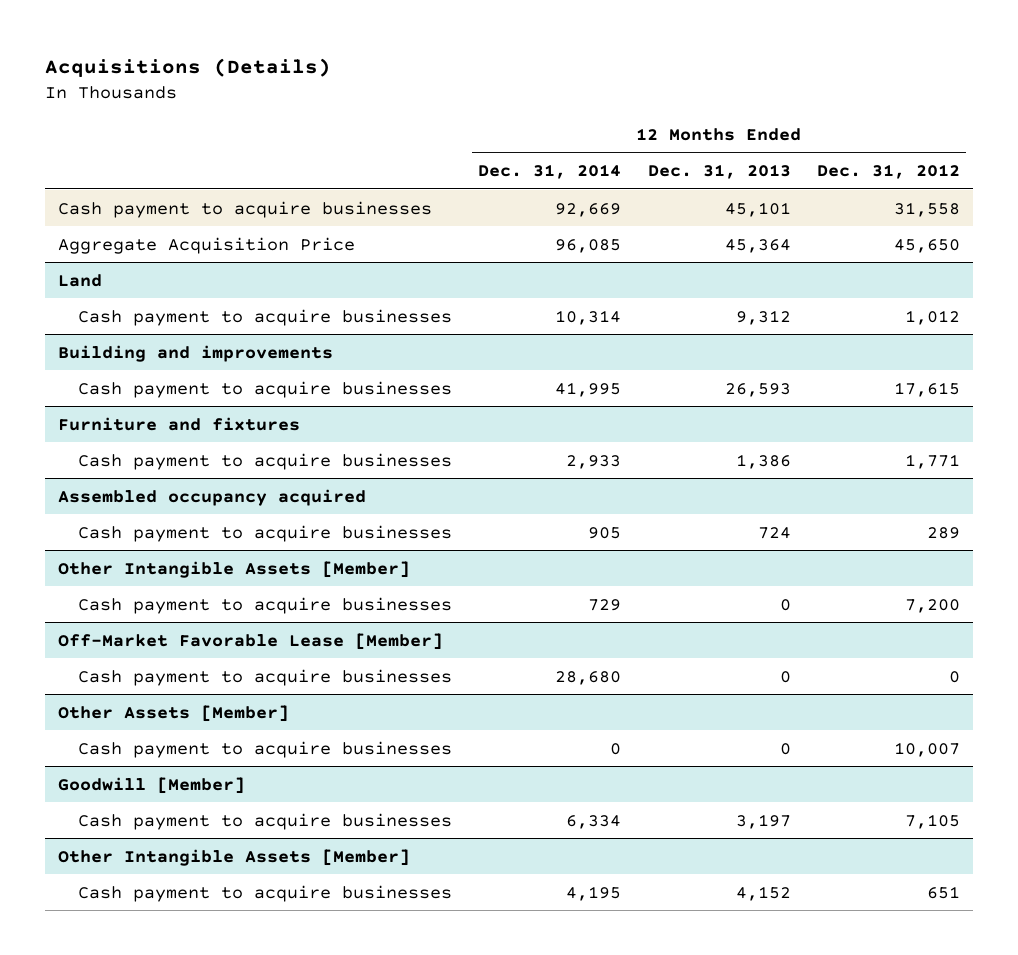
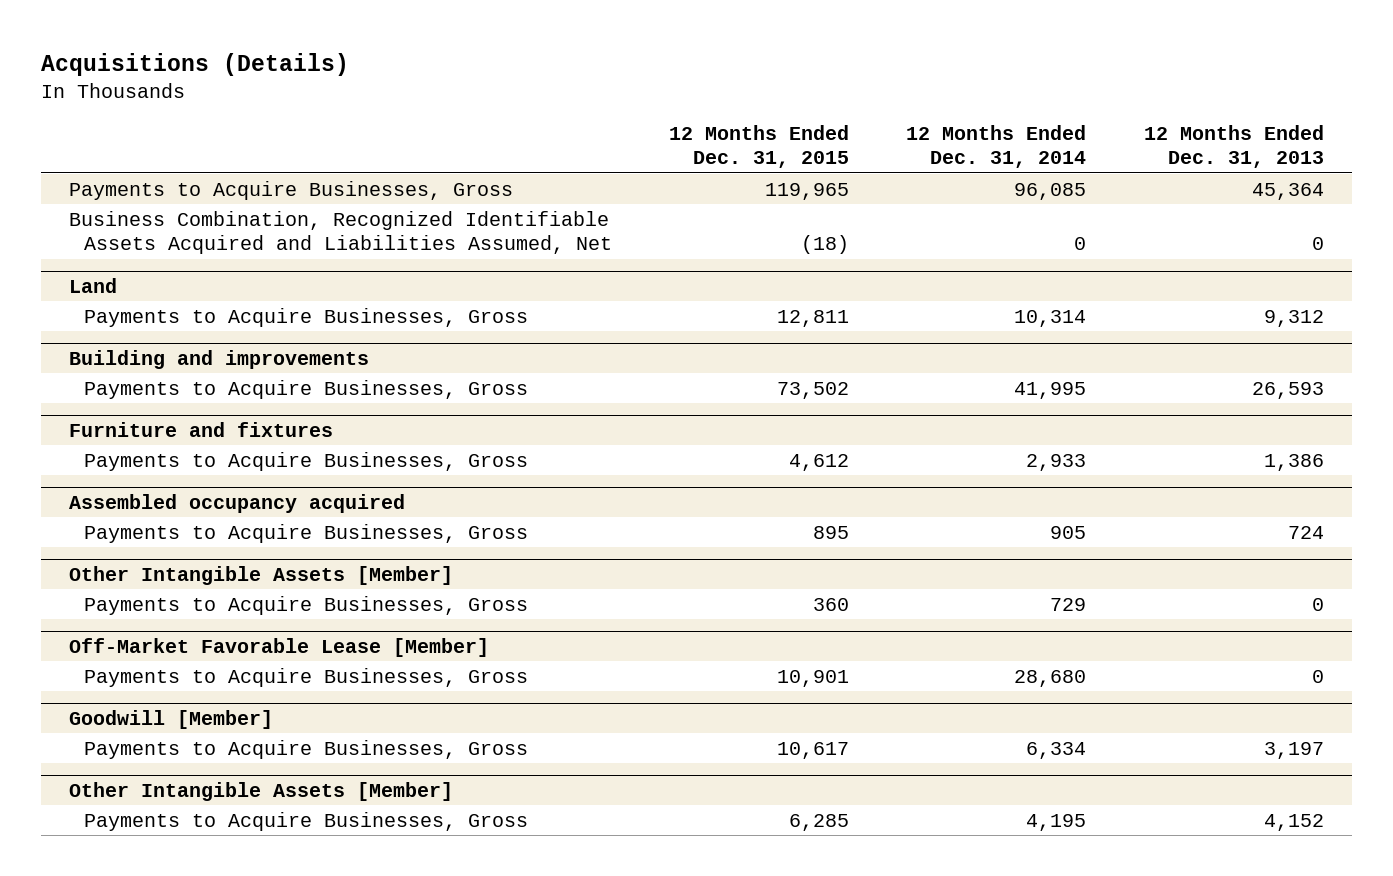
[816,164,960,180] Dec. 31, 2012 -> none
none -> [669,124,850,169] 12 Months Ended Dec. 31, 2015
[57,236,355,254] Aggregate Acquisition Price -> none
[57,200,432,218] Cash payment to acquire businesses -> [69,180,514,200] Payments to Acquire Businesses, Gross
[555,202,622,217] 92,669 -> [1014,182,1087,200] 96,085
[724,201,791,217] 45,101 -> [1251,182,1324,200] 45,364
none -> [69,210,613,255] Business Combination, Recognized Identifiable Assets Acquired and Liabilities Assumed, Net
[78,308,453,326] Cash payment to acquire businesses -> [84,307,529,327] Payments to Acquire Businesses, Gross
[78,380,453,398] Cash payment to acquire businesses -> [84,379,529,399] Payments to Acquire Businesses, Gross
[78,452,453,470] Cash payment to acquire businesses -> [84,451,529,471] Payments to Acquire Businesses, Gross
[78,524,453,542] Cash payment to acquire businesses -> [84,523,529,543] Payments to Acquire Businesses, Gross
[78,596,453,614] Cash payment to acquire businesses -> [84,595,529,615] Payments to Acquire Businesses, Gross
[57,704,289,722] Other Assets [Member] -> none
[78,740,453,758] Cash payment to acquire businesses -> none
[78,668,453,686] Cash payment to acquire businesses -> [84,667,529,687] Payments to Acquire Businesses, Gross
[78,812,453,830] Cash payment to acquire businesses -> [84,739,529,759] Payments to Acquire Businesses, Gross
[78,884,453,902] Cash payment to acquire businesses -> [84,811,529,831] Payments to Acquire Businesses, Gross

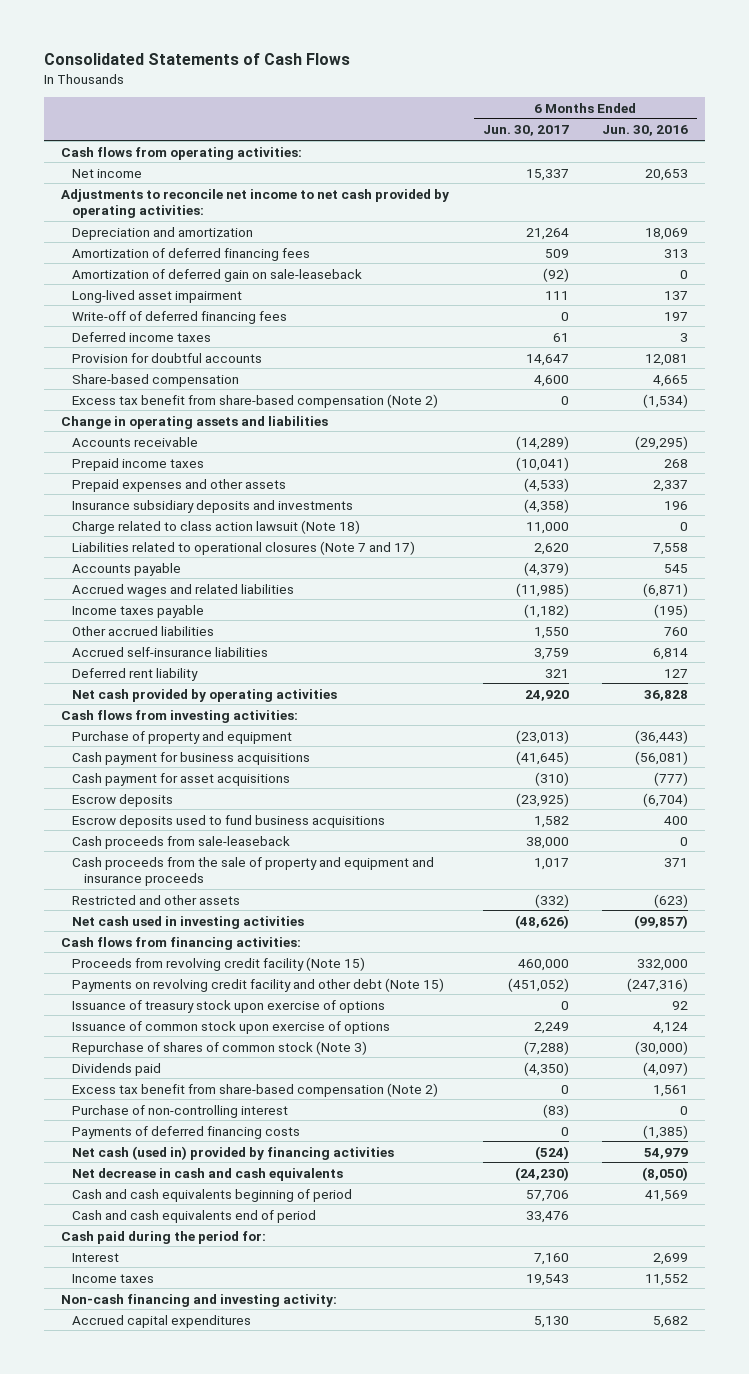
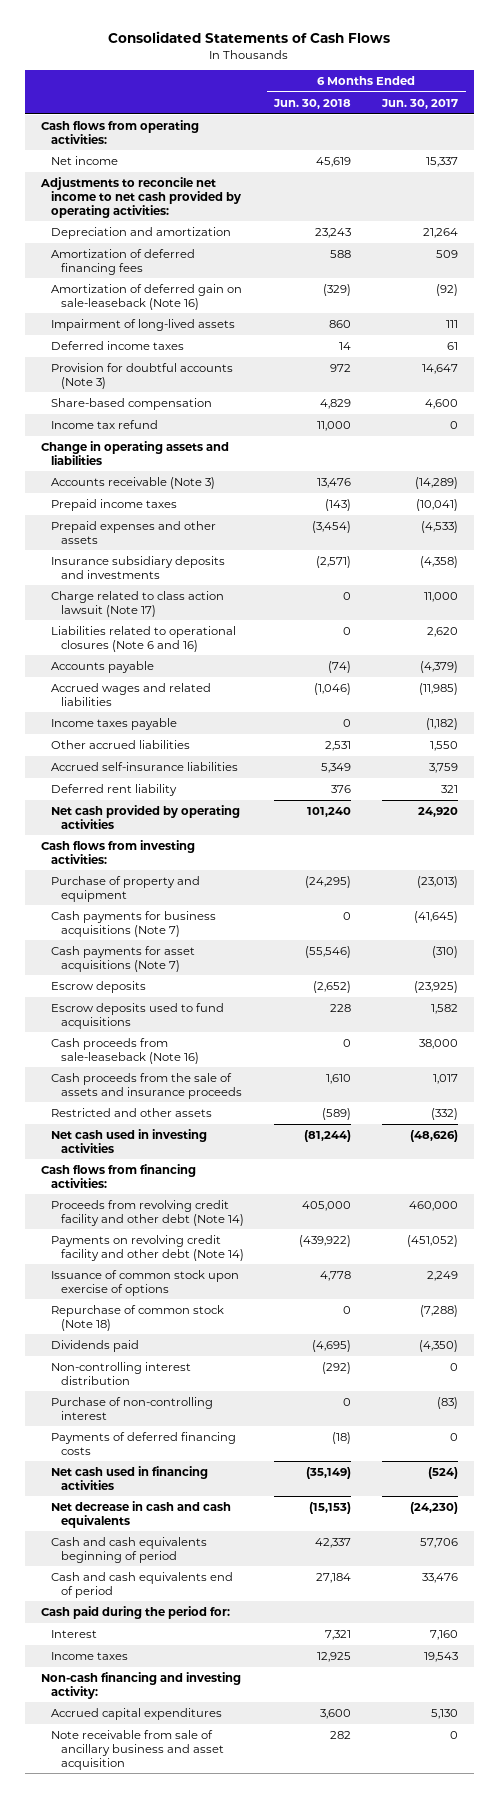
[602,125,689,137] Jun. 30, 2016 -> none
none -> [273,98,352,109] Jun. 30, 2018
[72,310,288,324] Write-off of deferred financing fees -> none
[72,268,363,282] Amortization of deferred gain on sale-leaseback -> [50,283,242,310] Amortization of deferred gain on sale-leaseback (Note 16)
[72,289,243,303] Long-lived asset impairment -> [50,318,235,331] Impairment of long-lived assets
[72,352,263,363] Provision for doubtful accounts -> [50,362,233,389] Provision for doubtful accounts (Note 3)
[72,393,439,408] Excess tax benefit from share-based compensation (Note 2) -> none
none -> [50,419,158,429] Income tax refund
[72,436,199,447] Accounts receivable -> [50,476,215,489] Accounts receivable (Note 3)
[72,519,361,534] Charge related to class action lawsuit (Note 18) -> [50,590,224,617] Charge related to class action lawsuit (Note 17)
[72,540,416,555] Liabilities related to operational closures (Note 7 and 17) -> [50,625,236,652] Liabilities related to operational closures (Note 6 and 16)
[72,751,311,765] Cash payment for business acquisitions -> [50,910,216,937] Cash payments for business acquisitions (Note 7)
[72,772,291,786] Cash payment for asset acquisitions -> [50,945,195,972] Cash payments for asset acquisitions (Note 7)
[72,814,386,828] Escrow deposits used to fund business acquisitions -> [50,1002,224,1029] Escrow deposits used to fund acquisitions
[72,835,291,849] Cash proceeds from sale-leaseback -> [50,1037,199,1064] Cash proceeds from sale-leaseback (Note 16)
[72,856,435,886] Cash proceeds from the sale of property and equipment and insurance proceeds -> [50,1072,242,1099] Cash proceeds from the sale of assets and insurance proceeds
[72,999,386,1013] Issuance of treasury stock upon exercise of options -> none
[72,956,366,971] Proceeds from revolving credit facility (Note 15) -> [50,1199,244,1226] Proceeds from revolving credit facility and other debt (Note 14)
[72,977,445,992] Payments on revolving credit facility and other debt (Note 15) -> [50,1234,244,1261] Payments on revolving credit facility and other debt (Note 14)
[72,1040,368,1055] Repurchase of shares of common stock (Note 3) -> [50,1304,224,1331] Repurchase of common stock (Note 18)
[72,1082,439,1097] Excess tax benefit from share-based compensation (Note 2) -> none
none -> [50,1361,191,1385] Non-controlling interest distribution
[72,1145,395,1160] Net cash (used in) provided by financing activities -> [50,1465,208,1490] Net cash used in financing activities
none -> [50,1729,224,1770] Note receivable from sale of ancillary business and asset acquisition

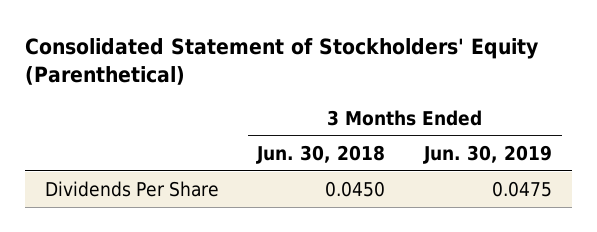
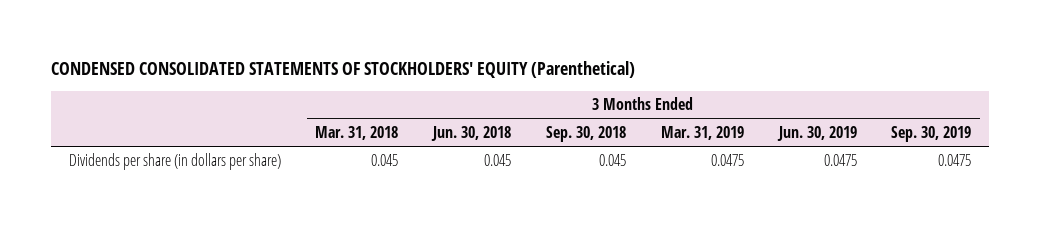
[25,37,539,86] Consolidated Statement of Stockholders' Equity (Parenthetical) -> [51,61,636,79] CONDENSED CONSOLIDATED STATEMENTS OF STOCKHOLDERS' EQUITY (Parenthetical)
none -> [315,125,399,140] Mar. 31, 2018
none -> [546,125,627,142] Sep. 30, 2018
none -> [660,125,744,140] Mar. 31, 2019
none -> [891,125,972,142] Sep. 30, 2019
[44,181,219,198] Dividends Per Share -> [68,153,281,171] Dividends per share (in dollars per share)
[325,181,386,198] 0.0450 -> [484,154,512,167] 0.045

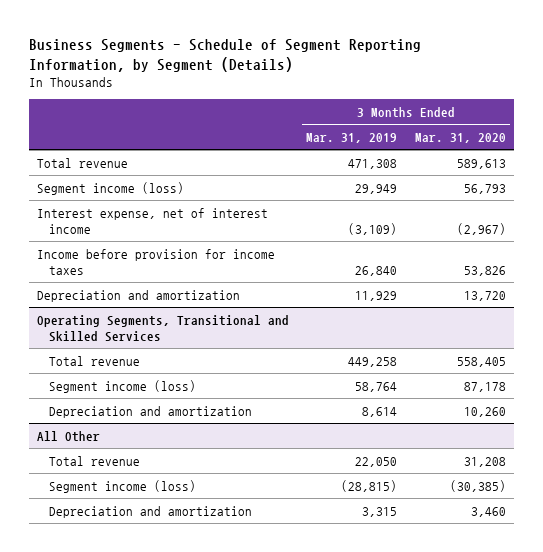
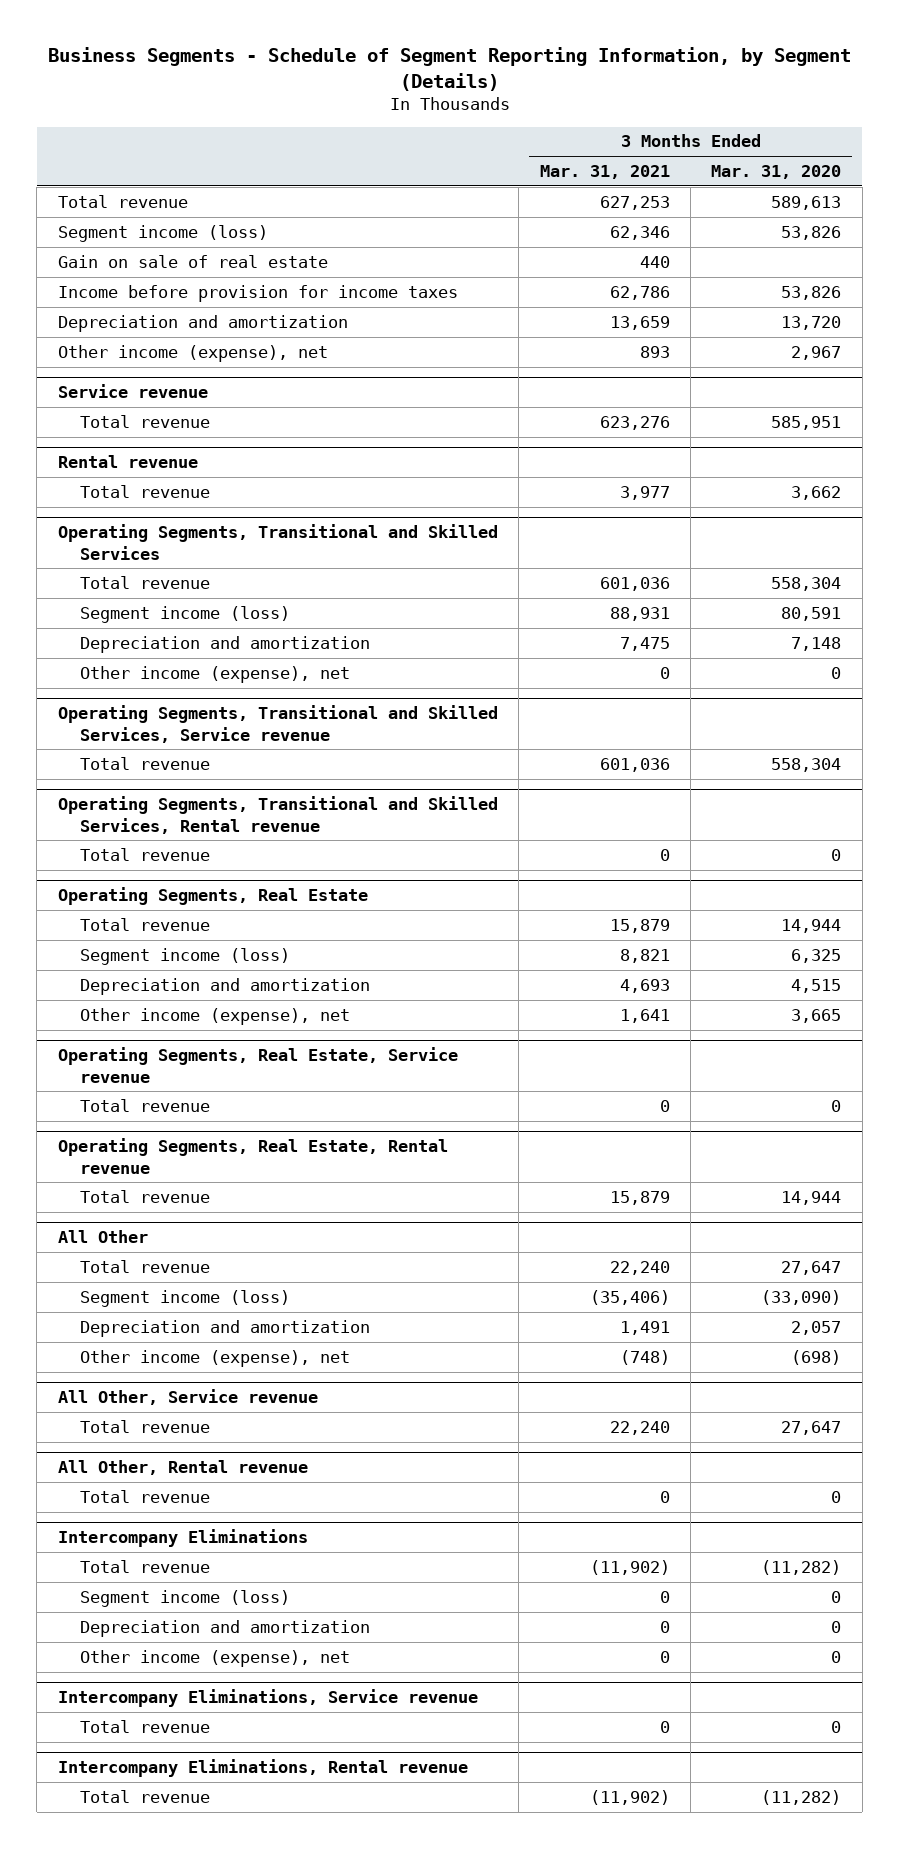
[306,133,398,144] Mar. 31, 2019 -> none
none -> [539,164,670,179] Mar. 31, 2021
[37,207,269,234] Interest expense, net of interest income -> none
[463,183,506,194] 56,793 -> [781,225,842,240] 53,826
none -> [57,254,328,268] Gain on sale of real estate
none -> [57,344,328,362] Other income (expense), net
none -> [57,384,208,399] Service revenue
none -> [79,414,210,428] Total revenue
none -> [57,455,198,469] Rental revenue
none -> [79,484,210,498] Total revenue
[456,356,506,367] 558,405 -> [771,576,842,591] 558,304
[463,381,506,392] 87,178 -> [781,606,842,621] 80,591
[463,406,506,417] 10,260 -> [791,636,842,651] 7,148
none -> [79,665,350,683] Other income (expense), net
none -> [57,705,498,743] Operating Segments, Transitional and Skilled Services, Service revenue
none -> [79,756,210,770] Total revenue
none -> [57,796,498,834] Operating Segments, Transitional and Skilled Services, Rental revenue
none -> [79,847,210,861] Total revenue
none -> [57,887,368,906] Operating Segments, Real Estate
none -> [79,917,210,931] Total revenue
none -> [79,947,290,965] Segment income (loss)
none -> [79,977,370,995] Depreciation and amortization
none -> [79,1007,350,1025] Other income (expense), net
none -> [57,1047,458,1083] Operating Segments, Real Estate, Service revenue
none -> [79,1098,210,1112] Total revenue
none -> [57,1138,448,1174] Operating Segments, Real Estate, Rental revenue
none -> [79,1189,210,1203] Total revenue
[463,456,506,467] 31,208 -> [781,1260,842,1275] 27,647
[449,479,506,492] (30,385) -> [761,1289,842,1305] (33,090)
[470,506,506,517] 3,460 -> [791,1320,842,1335] 2,057
none -> [79,1349,350,1367] Other income (expense), net
none -> [57,1389,318,1406] All Other, Service revenue
none -> [79,1419,210,1433] Total revenue
none -> [57,1460,308,1476] All Other, Rental revenue
none -> [79,1489,210,1503] Total revenue
none -> [57,1529,308,1548] Intercompany Eliminations
none -> [79,1559,210,1573] Total revenue
none -> [79,1589,290,1607] Segment income (loss)
none -> [79,1619,370,1637] Depreciation and amortization
none -> [79,1649,350,1667] Other income (expense), net
none -> [57,1689,478,1708] Intercompany Eliminations, Service revenue
none -> [79,1719,210,1733] Total revenue
none -> [57,1759,468,1778] Intercompany Eliminations, Rental revenue
none -> [79,1789,210,1803] Total revenue

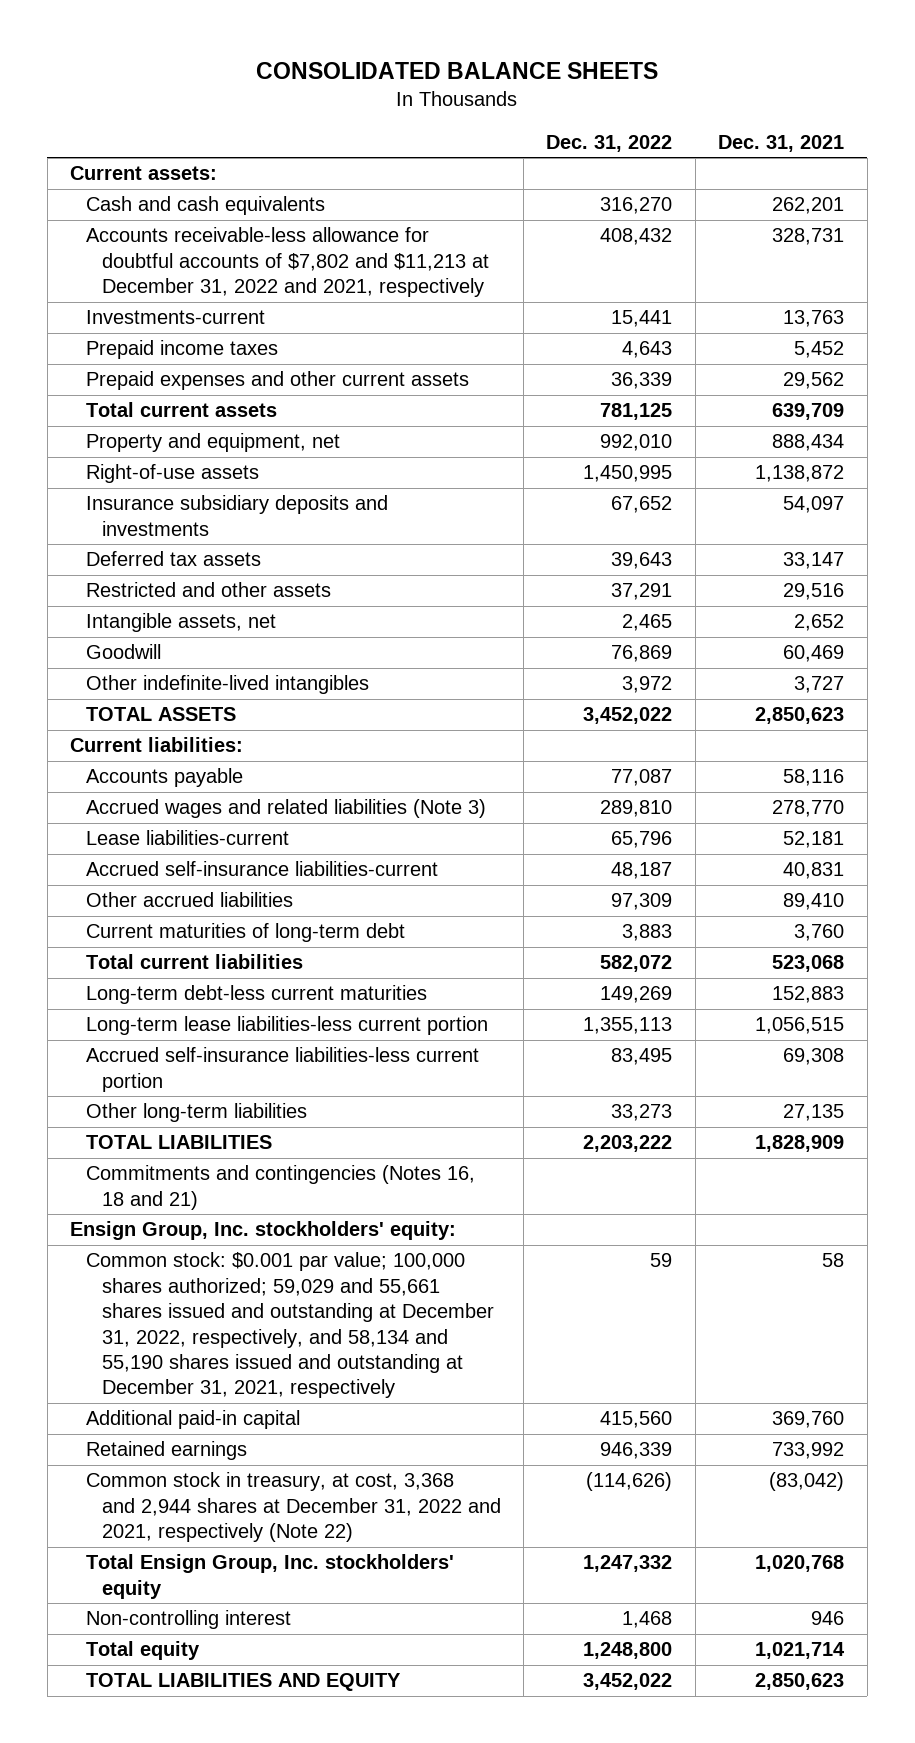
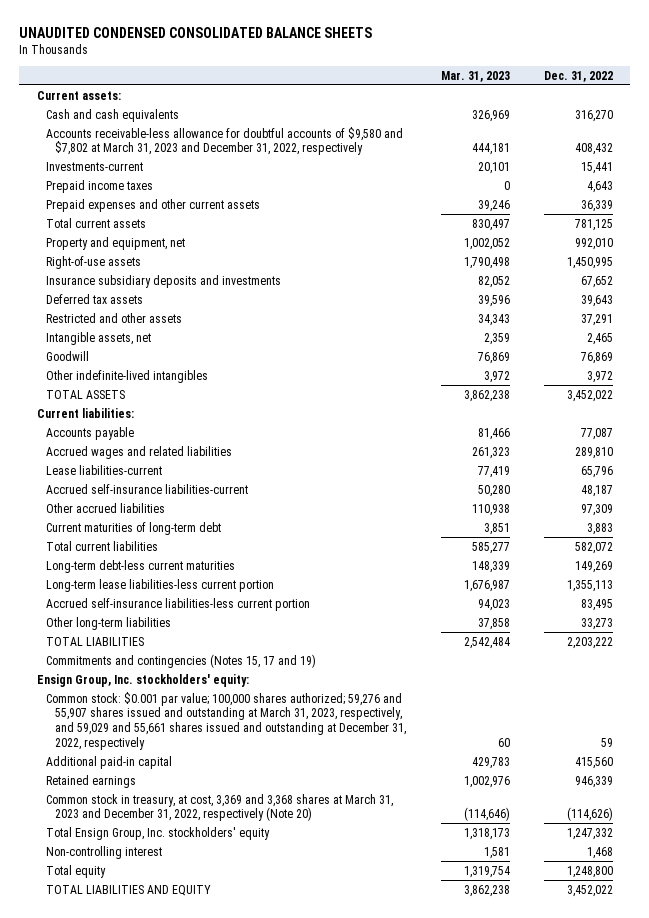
[256,61,659,79] CONSOLIDATED BALANCE SHEETS -> [19,27,373,39] UNAUDITED CONDENSED CONSOLIDATED BALANCE SHEETS
[718,134,845,152] Dec. 31, 2021 -> none
none -> [440,70,510,82] Mar. 31, 2023
[86,227,489,298] Accounts receivable-less allowance for doubtful accounts of $7,802 and $11,213 at December 31, 2022 and 2021, respectively -> [45,126,403,156] Accounts receivable-less allowance for doubtful accounts of $9,580 and $7,802 at March 31, 2023 and December 31, 2022, respectively
[86,799,487,819] Accrued wages and related liabilities (Note 3) -> [45,445,232,459] Accrued wages and related liabilities
[86,1165,476,1210] Commitments and contingencies (Notes 16, 18 and 21) -> [45,653,316,668] Commitments and contingencies (Notes 15, 17 and 19)
[86,1252,494,1399] Common stock: $0.001 par value; 100,000 shares authorized; 59,029 and 55,661 shares issued and outstanding at December 31, 2022, respectively, and 58,134 and 55,190 shares issued and outstanding at December 31, 2021, respectively -> [45,691,407,750] Common stock: $0.001 par value; 100,000 shares authorized; 59,276 and 55,907 shares issued and outstanding at March 31, 2023, respectively, and 59,029 and 55,661 shares issued and outstanding at December 31, 2022, respectively
[86,1472,501,1543] Common stock in treasury, at cost, 3,368 and 2,944 shares at December 31, 2022 and 2021, respectively (Note 22) -> [45,793,393,822] Common stock in treasury, at cost, 3,369 and 3,368 shares at March 31, 2023 and December 31, 2022, respectively (Note 20)

